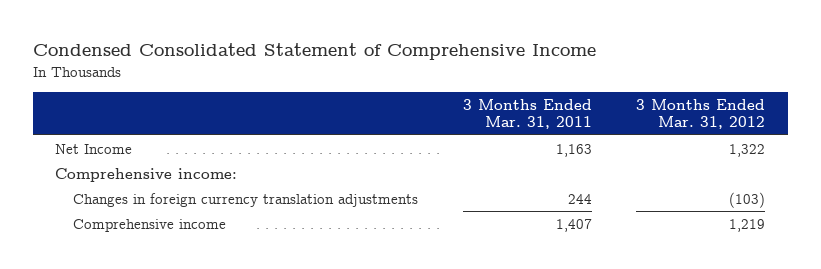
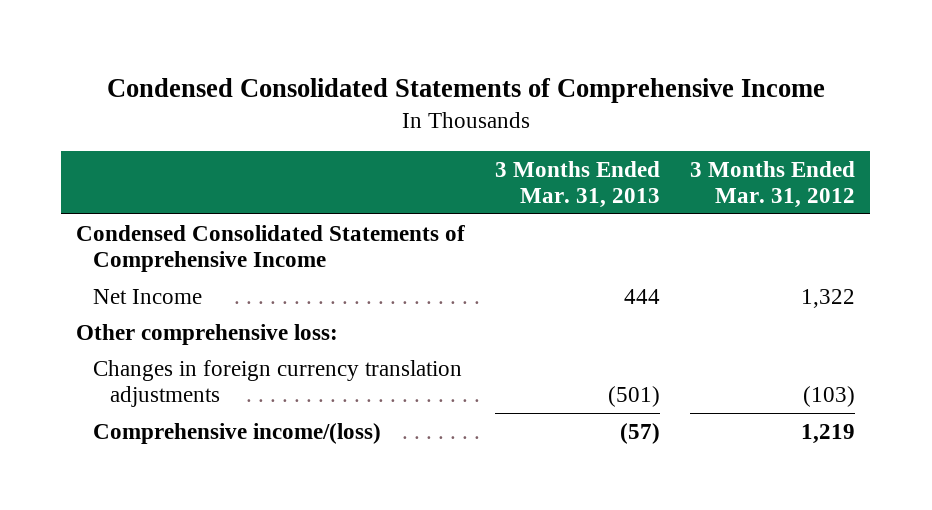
[33,43,597,61] Condensed Consolidated Statement of Comprehensive Income -> [106,78,825,104] Condensed Consolidated Statements of Comprehensive Income
[462,98,592,130] 3 Months Ended Mar. 31, 2011 -> none
none -> [495,160,661,209] 3 Months Ended Mar. 31, 2013
none -> [76,224,466,273] Condensed Consolidated Statements of Comprehensive Income
[55,167,238,182] Comprehensive income: -> [76,323,339,345] Other comprehensive loss:
[72,218,226,232] Comprehensive income -> [93,422,382,444] Comprehensive income/(loss)

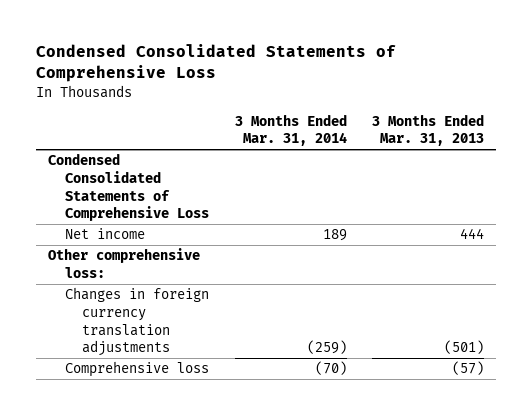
[106,78,825,104] Condensed Consolidated Statements of Comprehensive Income -> [35,43,396,83] Condensed Consolidated Statements of Comprehensive Loss
[690,160,856,209] 3 Months Ended Mar. 31, 2012 -> none
none -> [234,113,347,147] 3 Months Ended Mar. 31, 2014
[76,224,466,273] Condensed Consolidated Statements of Comprehensive Income -> [48,153,210,222] Condensed Consolidated Statements of Comprehensive Loss
[93,288,203,304] Net Income -> [65,228,146,240] Net income
[93,422,382,444] Comprehensive income/(loss) -> [65,361,210,378] Comprehensive loss

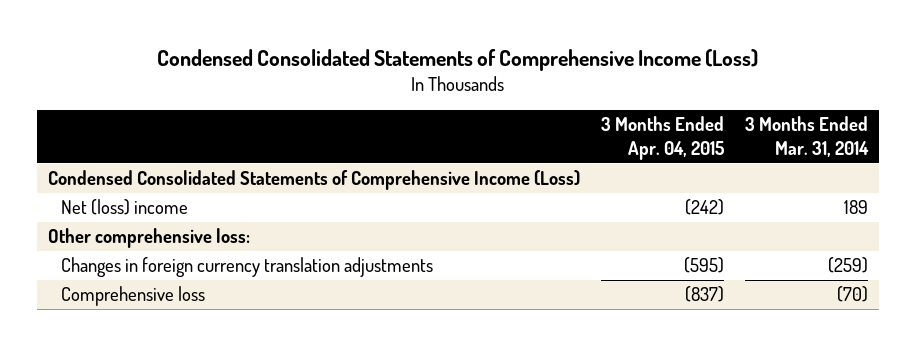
[35,43,396,83] Condensed Consolidated Statements of Comprehensive Loss -> [156,49,758,72] Condensed Consolidated Statements of Comprehensive Income (Loss)
[371,113,484,147] 3 Months Ended Mar. 31, 2013 -> none
none -> [600,116,724,160] 3 Months Ended Apr. 04, 2015
[48,153,210,222] Condensed Consolidated Statements of Comprehensive Loss -> [47,170,580,191] Condensed Consolidated Statements of Comprehensive Income (Loss)
[65,228,146,240] Net income -> [61,199,189,216] Net (loss) income

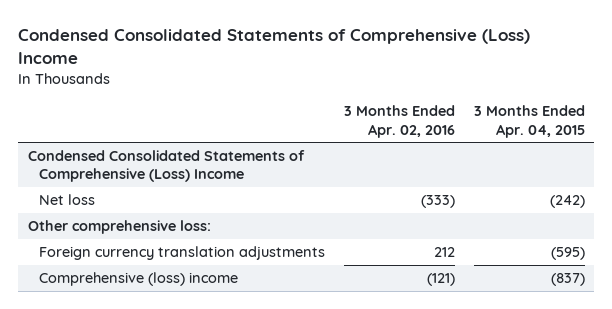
[156,49,758,72] Condensed Consolidated Statements of Comprehensive Income (Loss) -> [18,28,531,64] Condensed Consolidated Statements of Comprehensive (Loss) Income
[745,116,870,157] 3 Months Ended Mar. 31, 2014 -> none
none -> [343,105,455,138] 3 Months Ended Apr. 02, 2016
[47,170,580,191] Condensed Consolidated Statements of Comprehensive Income (Loss) -> [27,150,305,183] Condensed Consolidated Statements of Comprehensive (Loss) Income
[61,199,189,216] Net (loss) income -> [38,194,95,206] Net loss
[61,257,434,278] Changes in foreign currency translation adjustments -> [38,246,325,261] Foreign currency translation adjustments
[61,286,206,307] Comprehensive loss -> [38,272,238,287] Comprehensive (loss) income

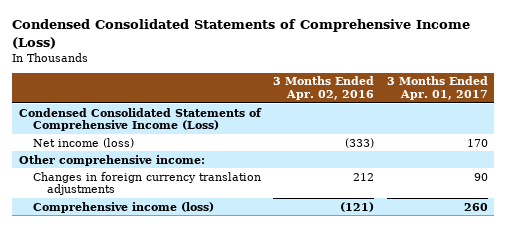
[18,28,531,64] Condensed Consolidated Statements of Comprehensive (Loss) Income -> [12,19,471,49] Condensed Consolidated Statements of Comprehensive Income (Loss)
[473,105,585,138] 3 Months Ended Apr. 04, 2015 -> none
none -> [386,76,488,101] 3 Months Ended Apr. 01, 2017
[27,150,305,183] Condensed Consolidated Statements of Comprehensive (Loss) Income -> [18,107,262,132] Condensed Consolidated Statements of Comprehensive Income (Loss)
[38,194,95,206] Net loss -> [32,137,134,148] Net income (loss)
[27,220,211,235] Other comprehensive loss: -> [18,154,205,166] Other comprehensive income:
[38,246,325,261] Foreign currency translation adjustments -> [32,171,261,196] Changes in foreign currency translation adjustments
[38,272,238,287] Comprehensive (loss) income -> [32,201,214,213] Comprehensive income (loss)

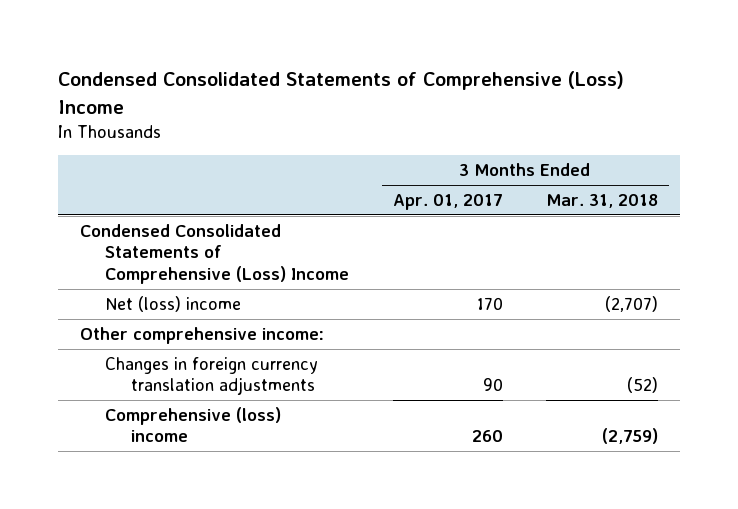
[12,19,471,49] Condensed Consolidated Statements of Comprehensive Income (Loss) -> [58,70,625,114] Condensed Consolidated Statements of Comprehensive (Loss) Income
[273,76,375,101] 3 Months Ended Apr. 02, 2016 -> none
none -> [546,193,659,208] Mar. 31, 2018
[18,107,262,132] Condensed Consolidated Statements of Comprehensive Income (Loss) -> [80,223,350,284] Condensed Consolidated Statements of Comprehensive (Loss) Income
[32,137,134,148] Net income (loss) -> [105,295,242,312] Net (loss) income
[32,201,214,213] Comprehensive income (loss) -> [105,406,282,443] Comprehensive (loss) income

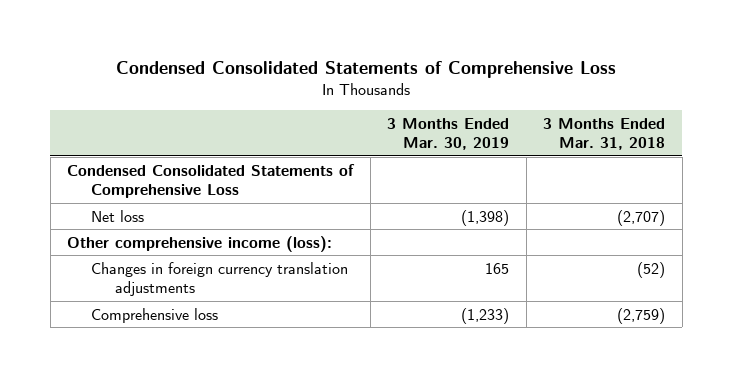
[58,70,625,114] Condensed Consolidated Statements of Comprehensive (Loss) Income -> [116,60,617,78] Condensed Consolidated Statements of Comprehensive Loss
[392,193,503,210] Apr. 01, 2017 -> none
none -> [387,117,510,151] 3 Months Ended Mar. 30, 2019
[80,223,350,284] Condensed Consolidated Statements of Comprehensive (Loss) Income -> [67,163,356,199] Condensed Consolidated Statements of Comprehensive Loss
[105,295,242,312] Net (loss) income -> [91,209,145,222] Net loss
[80,326,325,344] Other comprehensive income: -> [67,235,333,252] Other comprehensive income (loss):
[105,406,282,443] Comprehensive (loss) income -> [91,307,219,323] Comprehensive loss

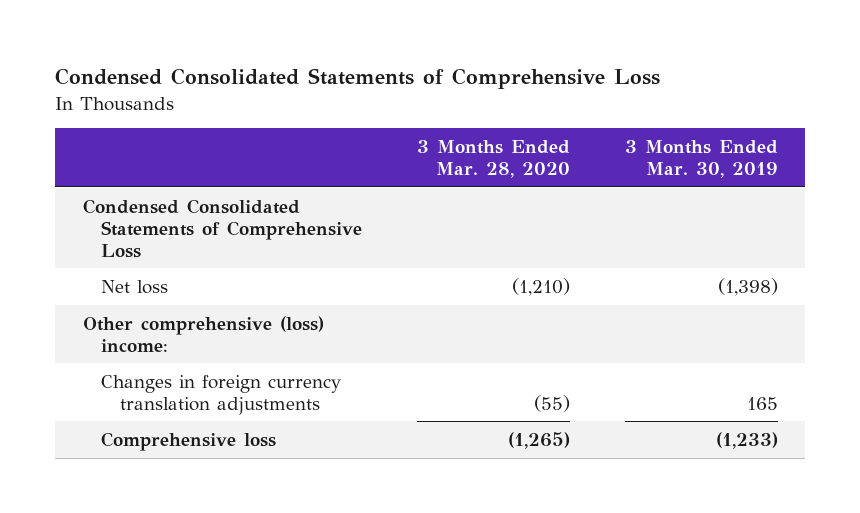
[543,117,666,151] 3 Months Ended Mar. 31, 2018 -> none
none -> [417,140,571,179] 3 Months Ended Mar. 28, 2020
[67,235,333,252] Other comprehensive income (loss): -> [82,315,324,352] Other comprehensive (loss) income:

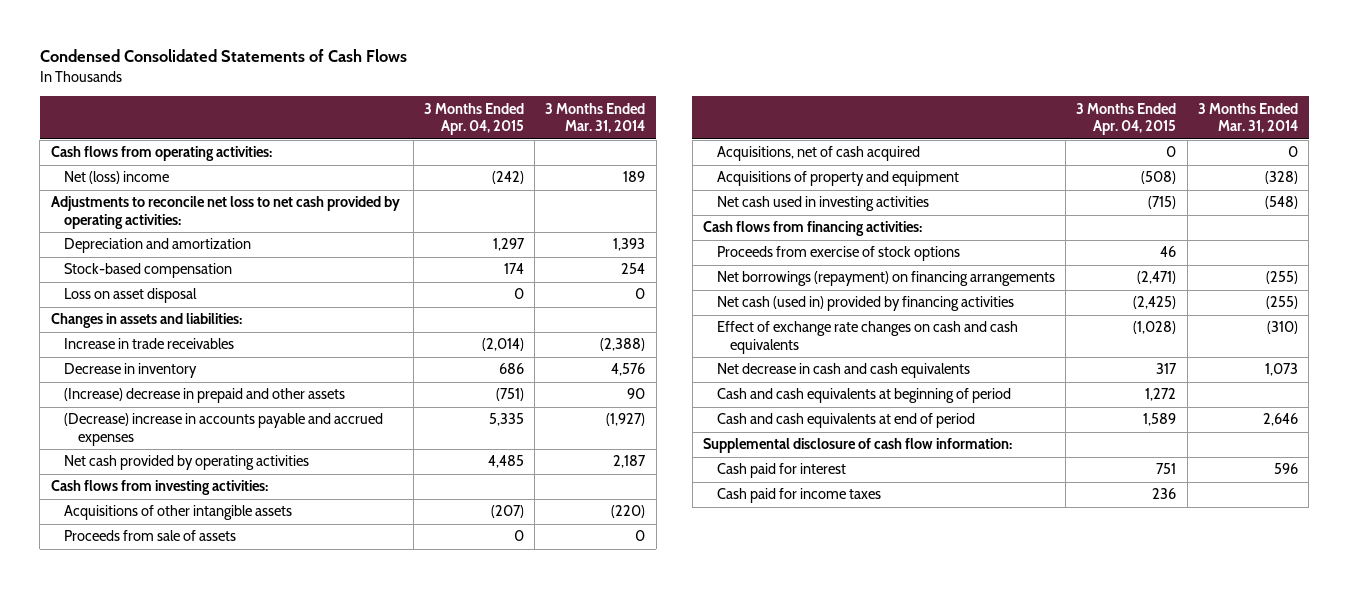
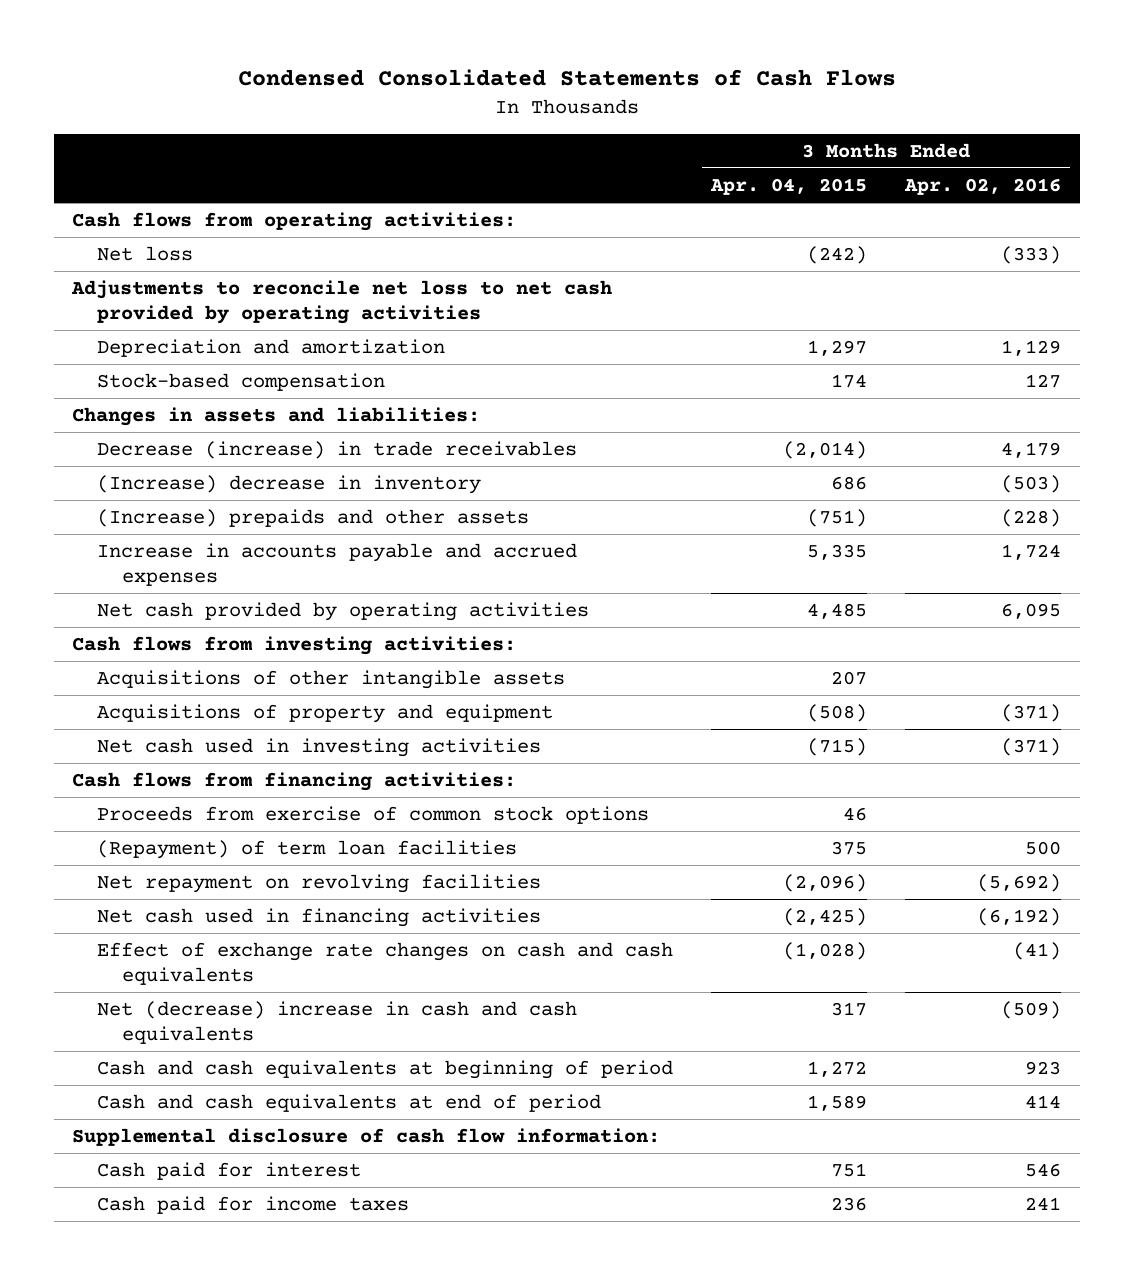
[545,102,646,134] 3 Months Ended Mar. 31, 2014 -> none
none -> [903,178,1061,196] Apr. 02, 2016
[64,171,170,185] Net (loss) income -> [97,246,194,262] Net loss
[50,196,400,229] Adjustments to reconcile net loss to net cash provided by operating activities: -> [71,280,613,324] Adjustments to reconcile net loss to net cash provided by operating activities
[64,288,198,304] Loss on asset disposal -> none
[64,338,235,350] Increase in trade receivables -> [97,441,578,460] Decrease (increase) in trade receivables
[64,363,198,379] Decrease in inventory -> [97,475,482,495] (Increase) decrease in inventory
[64,388,346,404] (Increase) decrease in prepaid and other assets -> [97,509,530,528] (Increase) prepaids and other assets
[64,413,384,446] (Decrease) increase in accounts payable and accrued expenses -> [97,543,578,586] Increase in accounts payable and accrued expenses
[64,530,237,542] Proceeds from sale of assets -> none
[716,146,920,162] Acquisitions, net of cash acquired -> none
[490,505,524,519] (207) -> [831,671,868,686] 207
[716,246,960,262] Proceeds from exercise of stock options -> [97,806,650,825] Proceeds from exercise of common stock options
none -> [97,840,518,860] (Repayment) of term loan facilities
[716,271,1055,287] Net borrowings (repayment) on financing arrangements -> [97,874,542,894] Net repayment on revolving facilities
[1137,271,1177,285] (2,471) -> [783,874,868,893] (2,096)
[716,296,1014,312] Net cash (used in) provided by financing activities -> [97,908,542,928] Net cash used in financing activities
[716,363,970,379] Net decrease in cash and cash equivalents -> [97,1001,578,1044] Net (decrease) increase in cash and cash equivalents

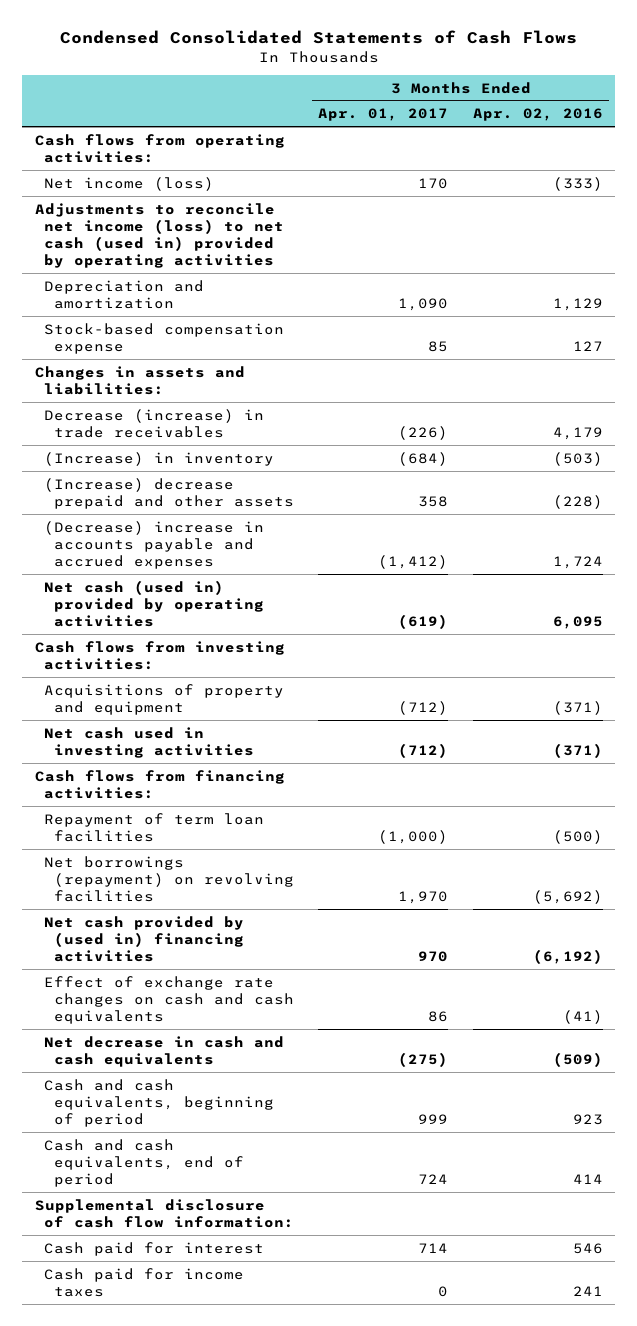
[710,178,868,196] Apr. 04, 2015 -> none
none -> [318,108,449,122] Apr. 01, 2017
[97,246,194,262] Net loss -> [44,176,215,191] Net income (loss)
[71,280,613,324] Adjustments to reconcile net loss to net cash provided by operating activities -> [34,202,285,268] Adjustments to reconcile net income (loss) to net cash (used in) provided by operating activities
[97,373,386,392] Stock-based compensation -> [44,322,285,354] Stock-based compensation expense
[97,475,482,495] (Increase) decrease in inventory -> [44,451,275,466] (Increase) in inventory
[97,509,530,528] (Increase) prepaids and other assets -> [44,477,294,509] (Increase) decrease prepaid and other assets
[97,543,578,586] Increase in accounts payable and accrued expenses -> [44,520,265,569] (Decrease) increase in accounts payable and accrued expenses
[97,602,590,622] Net cash provided by operating activities -> [44,579,264,627] Net cash (used in) provided by operating activities
[97,670,566,690] Acquisitions of other intangible assets -> none
[97,806,650,825] Proceeds from exercise of common stock options -> none
[97,840,518,860] (Repayment) of term loan facilities -> [44,812,265,842] Repayment of term loan facilities
[1024,841,1061,856] 500 -> [552,829,603,844] (500)
[97,874,542,894] Net repayment on revolving facilities -> [44,855,294,902] Net borrowings (repayment) on revolving facilities
[97,908,542,928] Net cash used in financing activities -> [44,915,245,962] Net cash provided by (used in) financing activities
[97,1001,578,1044] Net (decrease) increase in cash and cash equivalents -> [44,1035,285,1067] Net decrease in cash and cash equivalents
[97,1060,674,1080] Cash and cash equivalents at beginning of period -> [44,1078,274,1127] Cash and cash equivalents, beginning of period
[97,1094,602,1113] Cash and cash equivalents at end of period -> [44,1138,244,1187] Cash and cash equivalents, end of period

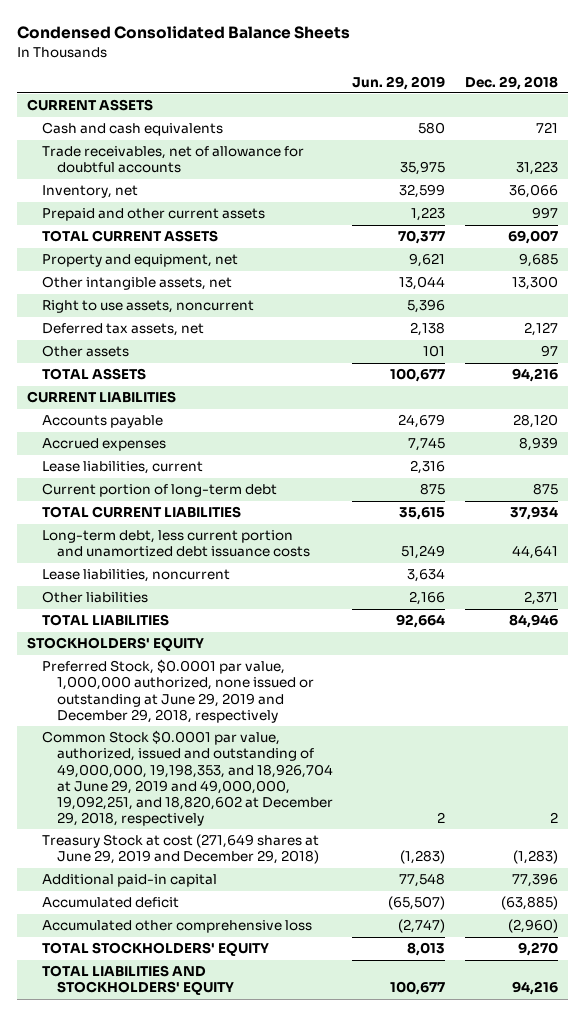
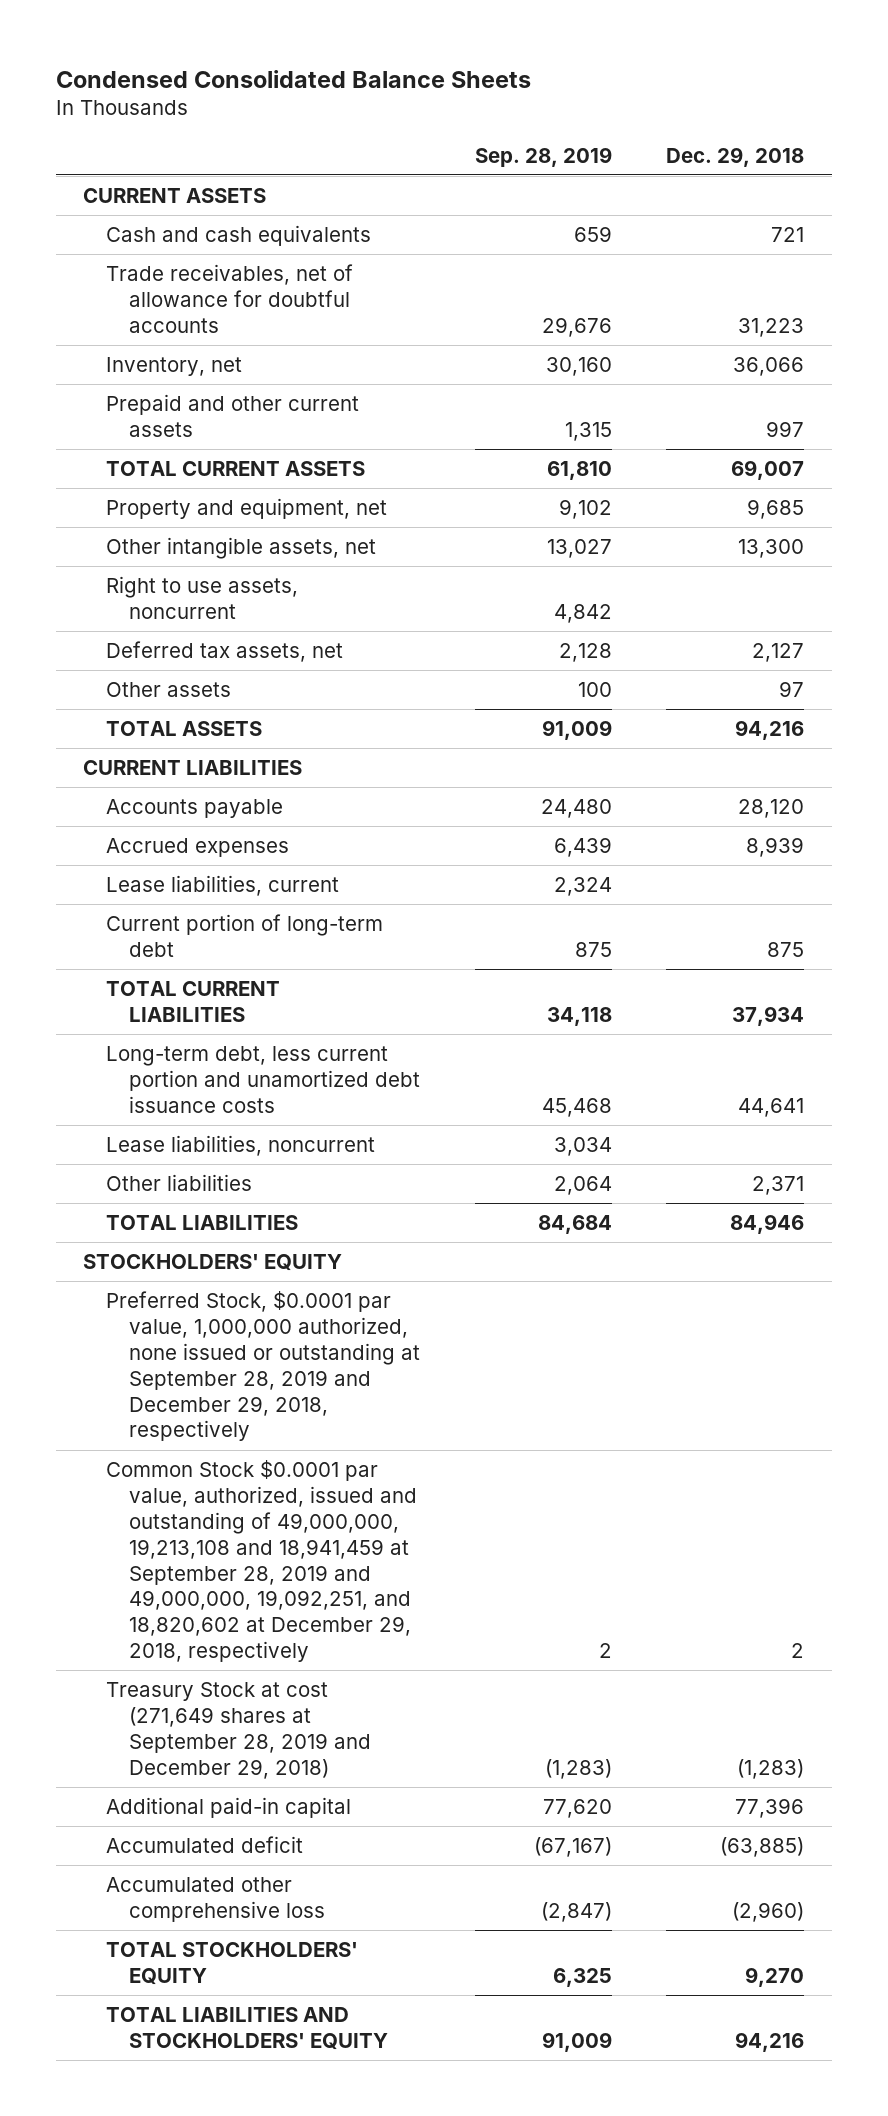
[352,75,446,90] Jun. 29, 2019 -> none
none -> [474,146,612,167] Sep. 28, 2019
[41,659,314,723] Preferred Stock, $0.0001 par value, 1,000,000 authorized, none issued or outstanding at June 29, 2019 and December 29, 2018, respectively -> [106,1291,421,1442] Preferred Stock, $0.0001 par value, 1,000,000 authorized, none issued or outstanding at September 28, 2019 and December 29, 2018, respectively
[41,730,333,827] Common Stock $0.0001 par value, authorized, issued and outstanding of 49,000,000, 19,198,353, and 18,926,704 at June 29, 2019 and 49,000,000, 19,092,251, and 18,820,602 at December 29, 2018, respectively -> [106,1460,418,1663] Common Stock $0.0001 par value, authorized, issued and outstanding of 49,000,000, 19,213,108 and 18,941,459 at September 28, 2019 and 49,000,000, 19,092,251, and 18,820,602 at December 29, 2018, respectively
[41,834,319,865] Treasury Stock at cost (271,649 shares at June 29, 2019 and December 29, 2018) -> [106,1682,372,1779] Treasury Stock at cost (271,649 shares at September 28, 2019 and December 29, 2018)

